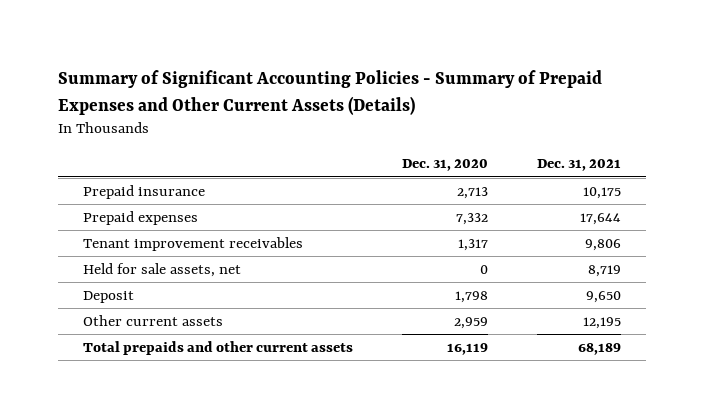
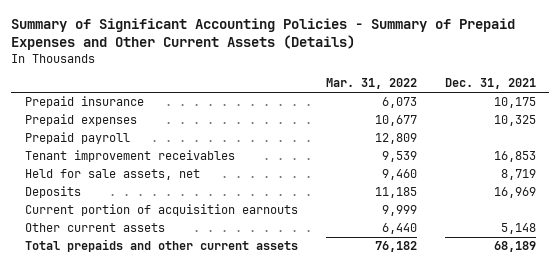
[402,159,489,172] Dec. 31, 2020 -> none
none -> [325,78,417,90] Mar. 31, 2022
[580,212,622,225] 17,644 -> [493,115,536,127] 10,325
none -> [24,132,130,145] Prepaid payroll
[585,238,622,251] 9,806 -> [493,151,536,163] 16,853
[82,290,134,303] Deposit -> [24,186,81,199] Deposits
[586,290,622,303] 9,650 -> [493,187,536,199] 16,969
none -> [24,204,298,217] Current portion of acquisition earnouts
[583,316,622,329] 12,195 -> [500,223,536,235] 5,148

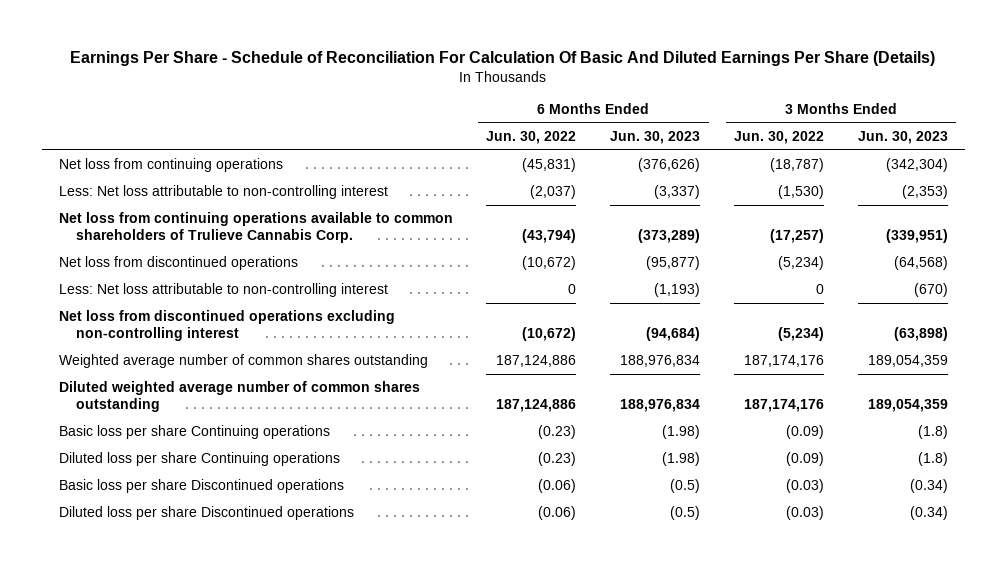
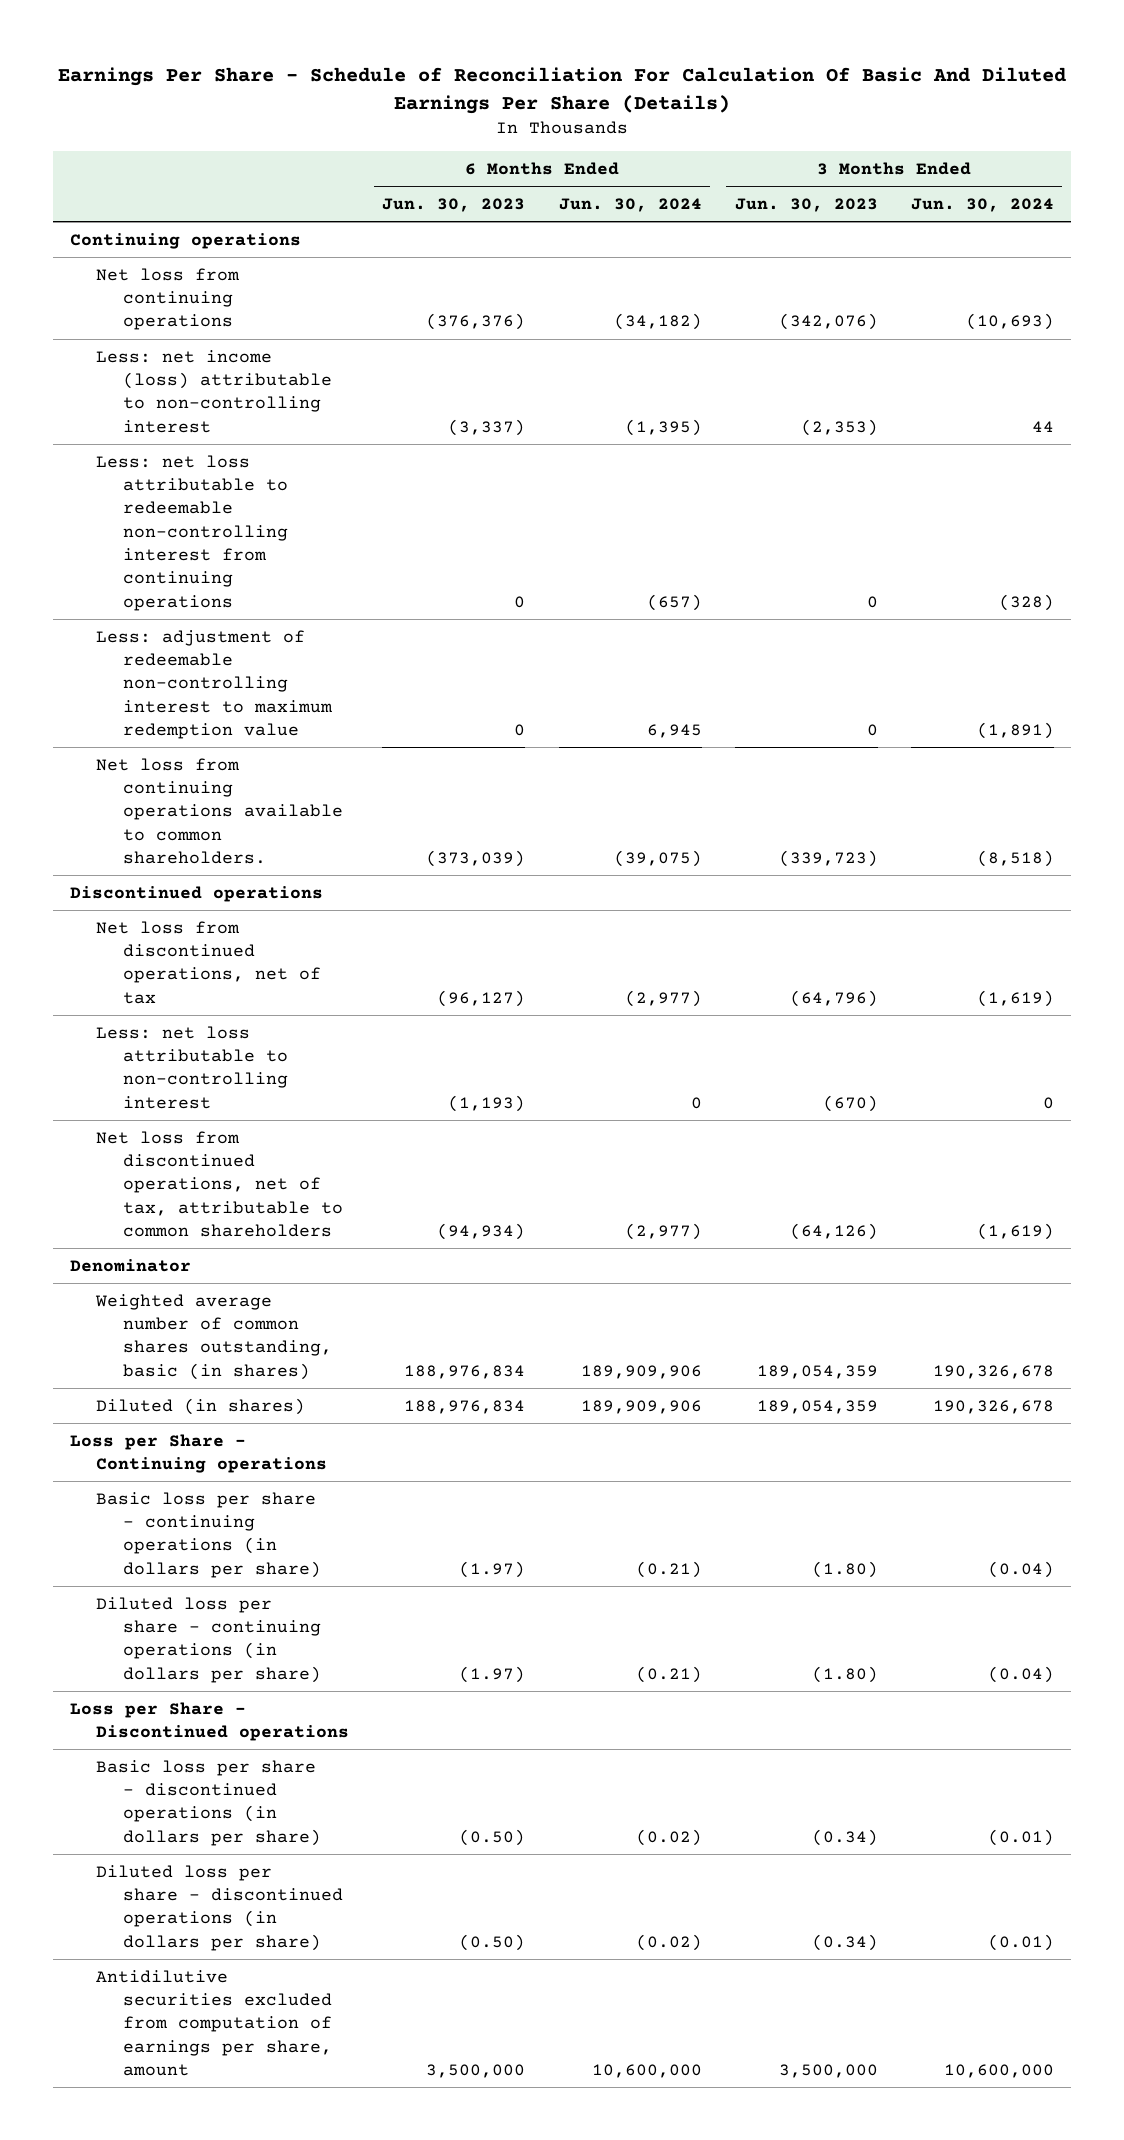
[486,130,577,144] Jun. 30, 2022 -> none
[733,130,824,144] Jun. 30, 2022 -> none
none -> [558,198,702,213] Jun. 30, 2024
none -> [910,198,1054,213] Jun. 30, 2024
none -> [69,232,301,249] Continuing operations
[638,158,701,173] (376,626) -> [426,313,526,331] (376,376)
[885,158,948,173] (342,304) -> [778,313,878,331] (342,076)
[58,185,388,200] Less: Net loss attributable to non-controlling interest -> [96,349,332,433] Less: net income (loss) attributable to non-controlling interest
none -> [96,454,288,611] Less: net loss attributable to redeemable non-controlling interest from continuing operations
none -> [96,629,333,740] Less: adjustment of redeemable non-controlling interest to maximum redemption value
[58,212,453,244] Net loss from continuing operations available to common shareholders of Trulieve Cannabis Corp. -> [96,757,343,865] Net loss from continuing operations available to common shareholders.
[638,229,701,244] (373,289) -> [426,850,526,868] (373,039)
[885,229,948,244] (339,951) -> [778,850,878,868] (339,723)
none -> [69,885,323,902] Discontinued operations
[58,256,298,271] Net loss from discontinued operations -> [96,920,321,1004] Net loss from discontinued operations, net of tax
[646,256,701,271] (95,877) -> [437,989,526,1007] (96,127)
[893,256,948,271] (64,568) -> [789,989,878,1007] (64,796)
[58,283,388,298] Less: Net loss attributable to non-controlling interest -> [96,1025,288,1109] Less: net loss attributable to non-controlling interest
[58,310,395,342] Net loss from discontinued operations excluding non-controlling interest -> [96,1130,343,1238] Net loss from discontinued operations, net of tax, attributable to common shareholders
[646,327,701,342] (94,684) -> [437,1223,526,1241] (94,934)
[893,327,948,342] (63,898) -> [789,1223,878,1241] (64,126)
none -> [69,1258,191,1272] Denominator
[58,354,428,369] Weighted average number of common shares outstanding -> [95,1293,332,1380] Weighted average number of common shares outstanding, basic (in shares)
[58,381,420,413] Diluted weighted average number of common shares outstanding -> [96,1397,306,1415] Diluted (in shares)
none -> [69,1433,328,1474] Loss per Share - Continuing operations
[58,425,330,440] Basic loss per share Continuing operations -> [96,1491,321,1578] Basic loss per share - continuing operations (in dollars per share)
[662,425,701,440] (1.98) -> [459,1560,526,1578] (1.97)
[917,425,948,440] (1.8) -> [811,1560,878,1578] (1.80)
[58,452,340,467] Diluted loss per share Continuing operations -> [96,1596,321,1683] Diluted loss per share - continuing operations (in dollars per share)
[662,452,701,467] (1.98) -> [459,1665,526,1683] (1.97)
[917,452,948,467] (1.8) -> [811,1665,878,1683] (1.80)
none -> [69,1701,350,1742] Loss per Share - Discontinued operations
[58,479,344,494] Basic loss per share Discontinued operations -> [96,1759,321,1846] Basic loss per share - discontinued operations (in dollars per share)
[670,479,701,494] (0.5) -> [459,1828,526,1846] (0.50)
[58,506,354,521] Diluted loss per share Discontinued operations -> [96,1864,343,1951] Diluted loss per share - discontinued operations (in dollars per share)
[670,506,701,521] (0.5) -> [459,1933,526,1951] (0.50)
none -> [96,1969,332,2077] Antidilutive securities excluded from computation of earnings per share, amount

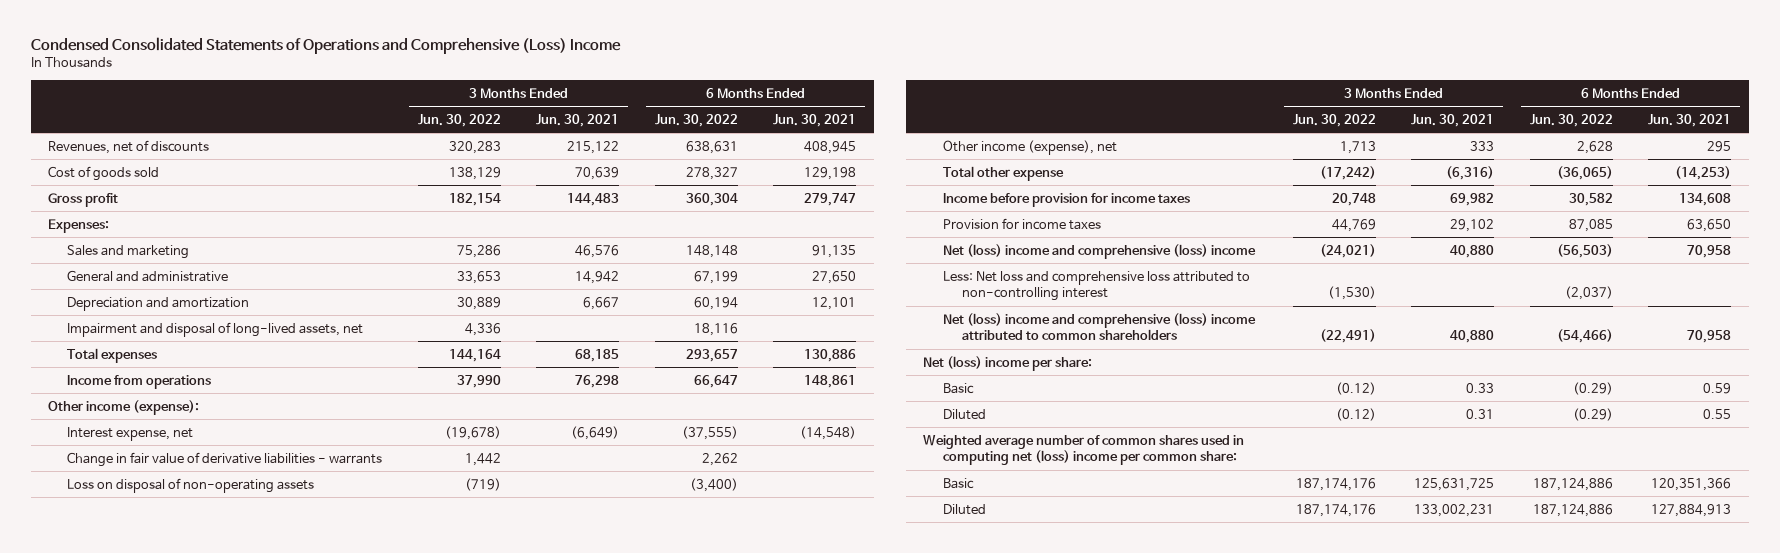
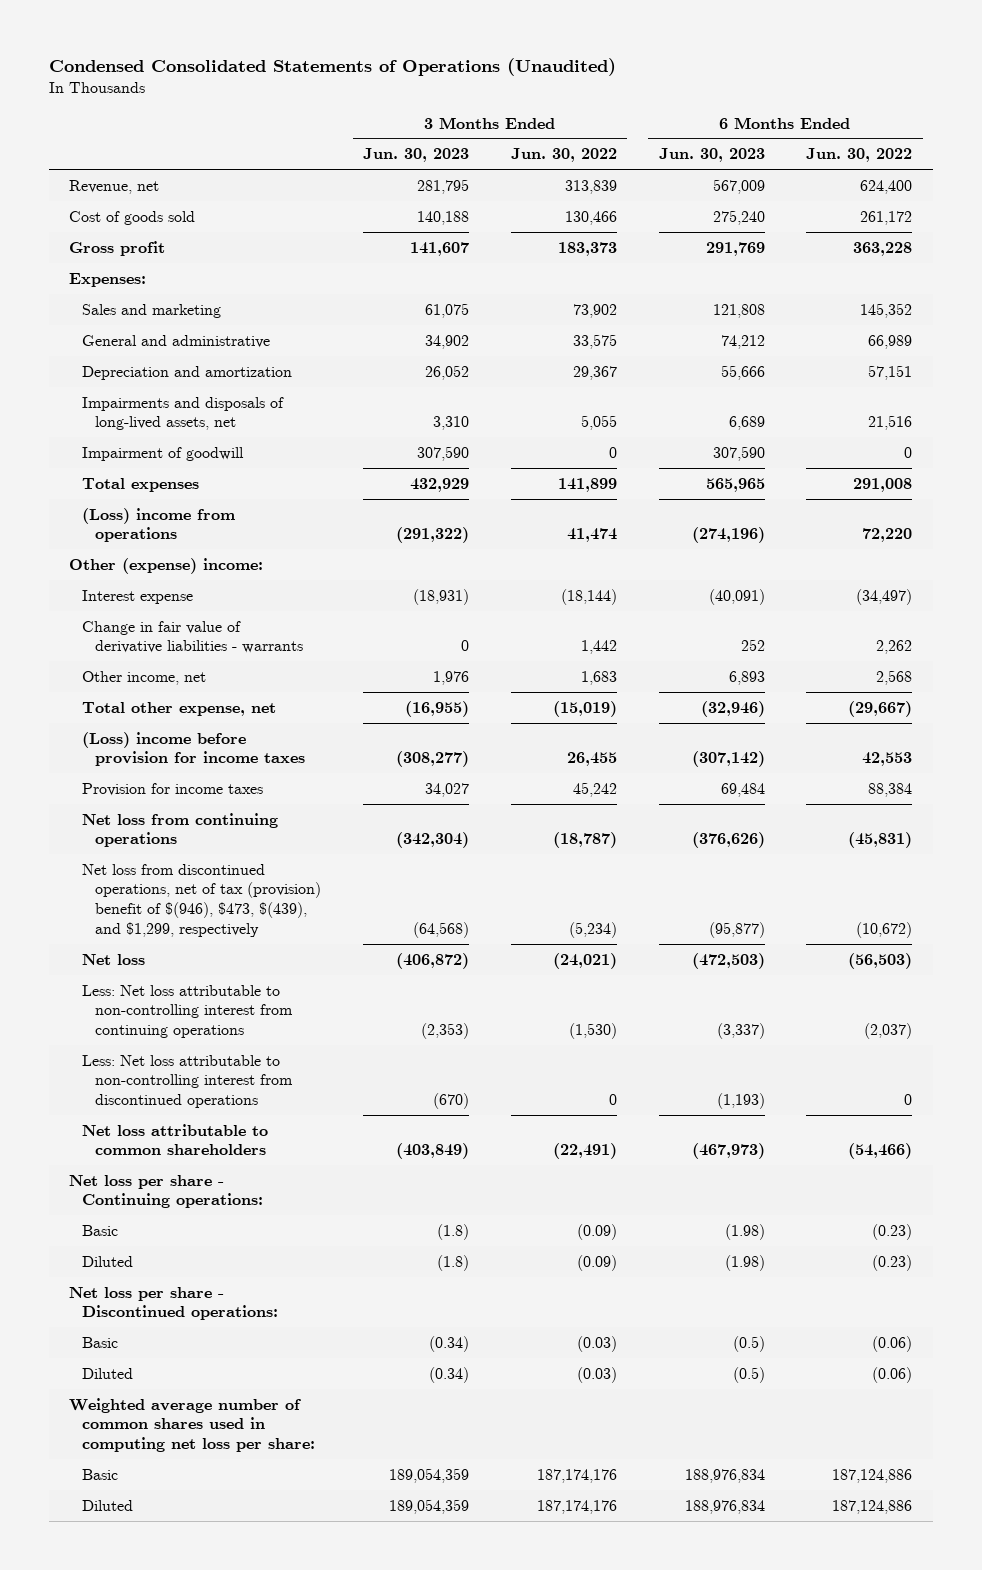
[30,37,621,55] Condensed Consolidated Statements of Operations and Comprehensive (Loss) Income -> [48,58,616,77] Condensed Consolidated Statements of Operations (Unaudited)
[536,113,620,127] Jun. 30, 2021 -> none
[773,113,857,127] Jun. 30, 2021 -> none
none -> [362,148,469,163] Jun. 30, 2023
none -> [658,148,765,163] Jun. 30, 2023
[48,139,210,154] Revenues, net of discounts -> [69,179,160,194] Revenue, net
[448,140,501,154] 320,283 -> [564,179,617,194] 313,839
[685,140,738,154] 638,631 -> [860,179,913,194] 624,400
[448,166,501,180] 138,129 -> [564,210,617,225] 130,466
[685,166,738,180] 278,327 -> [860,210,913,225] 261,172
[448,192,501,206] 182,154 -> [557,241,617,256] 183,373
[685,192,738,206] 360,304 -> [853,241,913,256] 363,228
[456,244,501,258] 75,286 -> [572,303,617,318] 73,902
[685,244,738,258] 148,148 -> [860,302,913,318] 145,352
[456,270,501,284] 33,653 -> [572,333,617,349] 33,575
[693,270,738,284] 67,199 -> [868,334,913,349] 66,989
[456,296,501,310] 30,889 -> [572,365,617,380] 29,367
[693,296,738,310] 60,194 -> [868,364,913,380] 57,151
[67,321,364,337] Impairment and disposal of long-lived assets, net -> [82,396,285,431] Impairments and disposals of long-lived assets, net
[464,322,501,336] 4,336 -> [580,415,617,431] 5,055
[693,322,738,336] 18,116 -> [868,415,913,431] 21,516
none -> [82,446,245,461] Impairment of goodwill
[448,348,501,362] 144,164 -> [557,477,617,492] 141,899
[685,348,738,362] 293,657 -> [853,477,913,492] 291,008
[67,374,212,389] Income from operations -> [82,507,236,543] (Loss) income from operations
[456,374,501,388] 37,990 -> [566,528,617,543] 41,474
[693,374,738,388] 66,647 -> [862,528,913,543] 72,220
[48,399,200,415] Other income (expense): -> [69,557,264,574] Other (expense) income:
[67,426,194,441] Interest expense, net -> [82,589,194,604] Interest expense
[444,425,501,440] (19,678) -> [560,588,617,605] (18,144)
[681,425,738,440] (37,555) -> [856,588,913,605] (34,497)
[67,477,315,493] Loss on disposal of non-operating assets -> none
[942,139,1117,155] Other income (expense), net -> [82,670,207,685] Other income, net
[1340,140,1377,154] 1,713 -> [580,670,617,685] 1,683
[1576,140,1613,154] 2,628 -> [876,669,913,685] 2,568
[942,165,1064,181] Total other expense -> [82,701,277,716] Total other expense, net
[1320,165,1377,180] (17,242) -> [552,700,617,717] (15,019)
[1556,165,1613,180] (36,065) -> [848,700,913,717] (29,667)
[942,192,1190,207] Income before provision for income taxes -> [82,731,306,767] (Loss) income before provision for income taxes
[1332,192,1377,206] 20,748 -> [566,752,617,767] 26,455
[1568,192,1613,206] 30,582 -> [862,752,913,767] 42,553
[1332,218,1377,232] 44,769 -> [572,781,617,797] 45,242
[1568,218,1613,232] 87,085 -> [868,782,913,797] 88,384
none -> [82,812,279,848] Net loss from continuing operations
none -> [82,863,322,937] Net loss from discontinued operations, net of tax (provision) benefit of $(946), $473, $(439), and $1,299, respectively
[942,243,1256,259] Net (loss) income and comprehensive (loss) income -> [82,953,146,965] Net loss
[942,270,1250,302] Less: Net loss and comprehensive loss attributed to non-controlling interest -> [82,984,294,1038] Less: Net loss attributable to non-controlling interest from continuing operations
none -> [82,1054,294,1108] Less: Net loss attributable to non-controlling interest from discontinued operations
[942,312,1256,341] Net (loss) income and comprehensive (loss) income attributed to common shareholders -> [82,1123,269,1156] Net loss attributable to common shareholders
[923,355,1093,371] Net (loss) income per share: -> [69,1174,264,1209] Net loss per share - Continuing operations:
[1336,381,1377,395] (0.12) -> [576,1223,617,1240] (0.09)
[1572,381,1613,395] (0.29) -> [872,1223,913,1240] (0.23)
[1336,407,1377,421] (0.12) -> [576,1254,617,1271] (0.09)
[1572,407,1613,421] (0.29) -> [872,1254,913,1271] (0.23)
none -> [69,1286,279,1321] Net loss per share - Discontinued operations:
none -> [82,1336,119,1348] Basic
none -> [82,1367,134,1379] Diluted
[923,434,1245,466] Weighted average number of common shares used in computing net (loss) income per common share: -> [69,1397,316,1452] Weighted average number of common shares used in computing net loss per share:

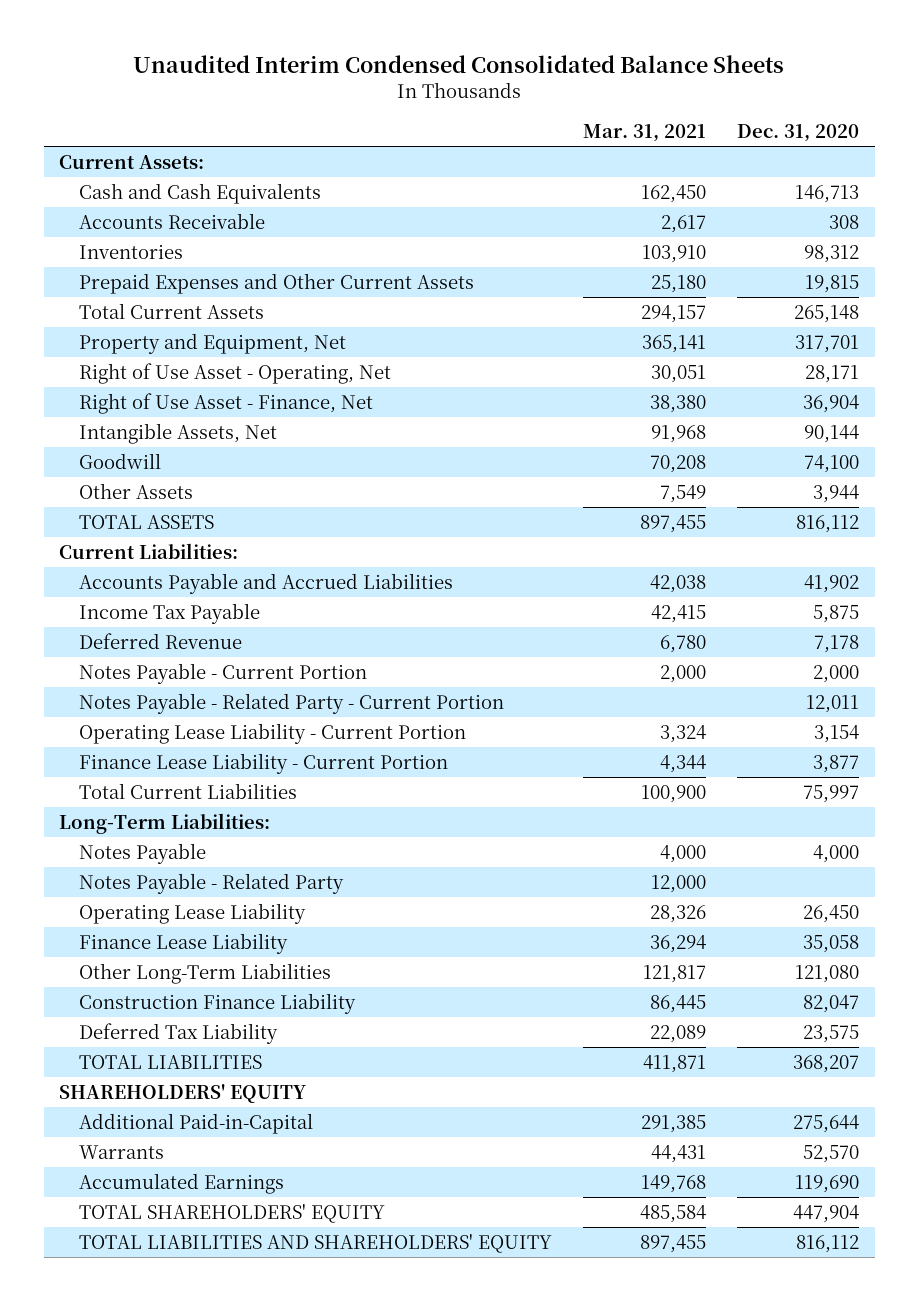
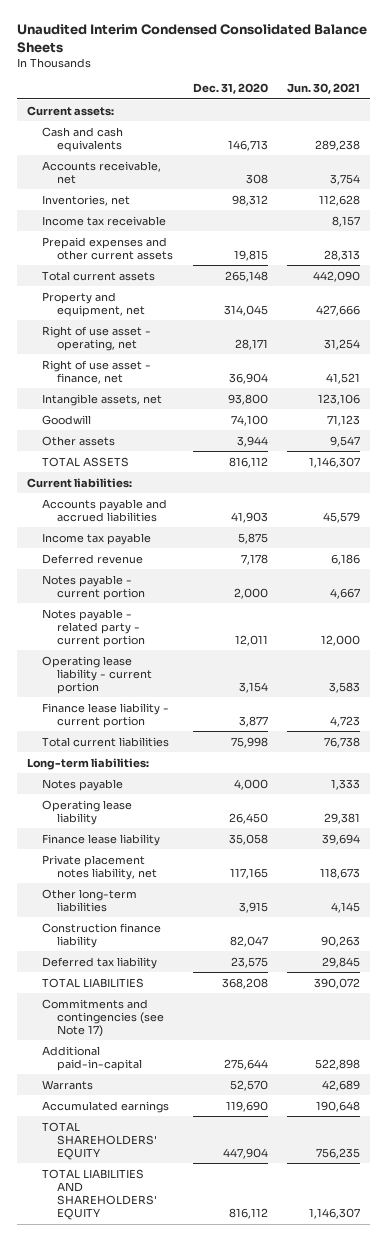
[582,124,706,143] Mar. 31, 2021 -> none
none -> [287,83,361,95] Jun. 30, 2021
[59,154,205,169] Current Assets: -> [26,105,114,116] Current assets:
[78,182,321,204] Cash and Cash Equivalents -> [41,126,123,152] Cash and cash equivalents
[78,212,265,229] Accounts Receivable -> [41,160,161,184] Accounts receivable, net
[78,243,183,259] Inventories -> [41,194,130,206] Inventories, net
none -> [41,215,166,226] Income tax receivable
[78,272,474,294] Prepaid Expenses and Other Current Assets -> [41,236,173,260] Prepaid expenses and other current assets
[78,302,264,319] Total Current Assets -> [41,270,155,281] Total current assets
[78,332,346,354] Property and Equipment, Net -> [41,291,145,317] Property and equipment, net
[795,334,860,353] 317,701 -> [223,304,268,316] 314,045
[78,362,391,384] Right of Use Asset - Operating, Net -> [41,325,151,351] Right of use asset - operating, net
[78,392,373,414] Right of Use Asset - Finance, Net -> [41,359,151,384] Right of use asset - finance, net
[78,422,277,444] Intangible Assets, Net -> [41,393,162,406] Intangible assets, net
[804,424,860,443] 90,144 -> [227,393,268,405] 93,800
[78,482,193,499] Other Assets -> [41,435,115,446] Other assets
[78,872,344,894] Notes Payable - Related Party -> none
[59,1083,307,1103] SHAREHOLDERS' EQUITY -> none
[59,542,239,559] Current Liabilities: -> [26,477,132,488] Current liabilities:
[78,572,453,594] Accounts Payable and Accrued Liabilities -> [41,498,167,522] Accounts payable and accrued liabilities
[804,574,860,593] 41,902 -> [230,511,268,523] 41,903
[78,602,260,624] Income Tax Payable -> [41,532,151,545] Income tax payable
[78,632,242,649] Deferred Revenue -> [41,553,143,564] Deferred revenue
[78,662,367,684] Notes Payable - Current Portion -> [41,574,145,600] Notes payable - current portion
[78,692,504,714] Notes Payable - Related Party - Current Portion -> [41,608,145,648] Notes payable - related party - current portion
[78,722,466,744] Operating Lease Liability - Current Portion -> [41,655,152,695] Operating lease liability - current portion
[78,752,448,774] Finance Lease Liability - Current Portion -> [41,702,169,728] Finance lease liability - current portion
[78,782,297,799] Total Current Liabilities -> [41,736,169,747] Total current liabilities
[803,784,860,803] 75,997 -> [230,736,268,748] 75,998
[59,812,271,834] Long-Term Liabilities: -> [26,757,149,770] Long-term liabilities:
[78,842,206,864] Notes Payable -> [41,778,123,791] Notes payable
[78,902,306,924] Operating Lease Liability -> [41,799,132,825] Operating lease liability
[78,932,288,954] Finance Lease Liability -> [41,833,160,846] Finance lease liability
none -> [41,854,157,880] Private placement notes liability, net
[78,962,331,984] Other Long-Term Liabilities -> [41,888,137,912] Other long-term liabilities
[795,964,860,983] 121,080 -> [238,901,268,913] 3,915
[78,992,356,1014] Construction Finance Liability -> [41,922,161,948] Construction finance liability
[78,1022,278,1044] Deferred Tax Liability -> [41,956,157,969] Deferred tax liability
[793,1054,860,1073] 368,207 -> [221,977,268,989] 368,208
none -> [41,998,164,1038] Commitments and contingencies (see Note 17)
[78,1112,313,1134] Additional Paid-in-Capital -> [41,1045,142,1071] Additional paid-in-capital
[78,1172,284,1194] Accumulated Earnings -> [41,1100,169,1113] Accumulated earnings

